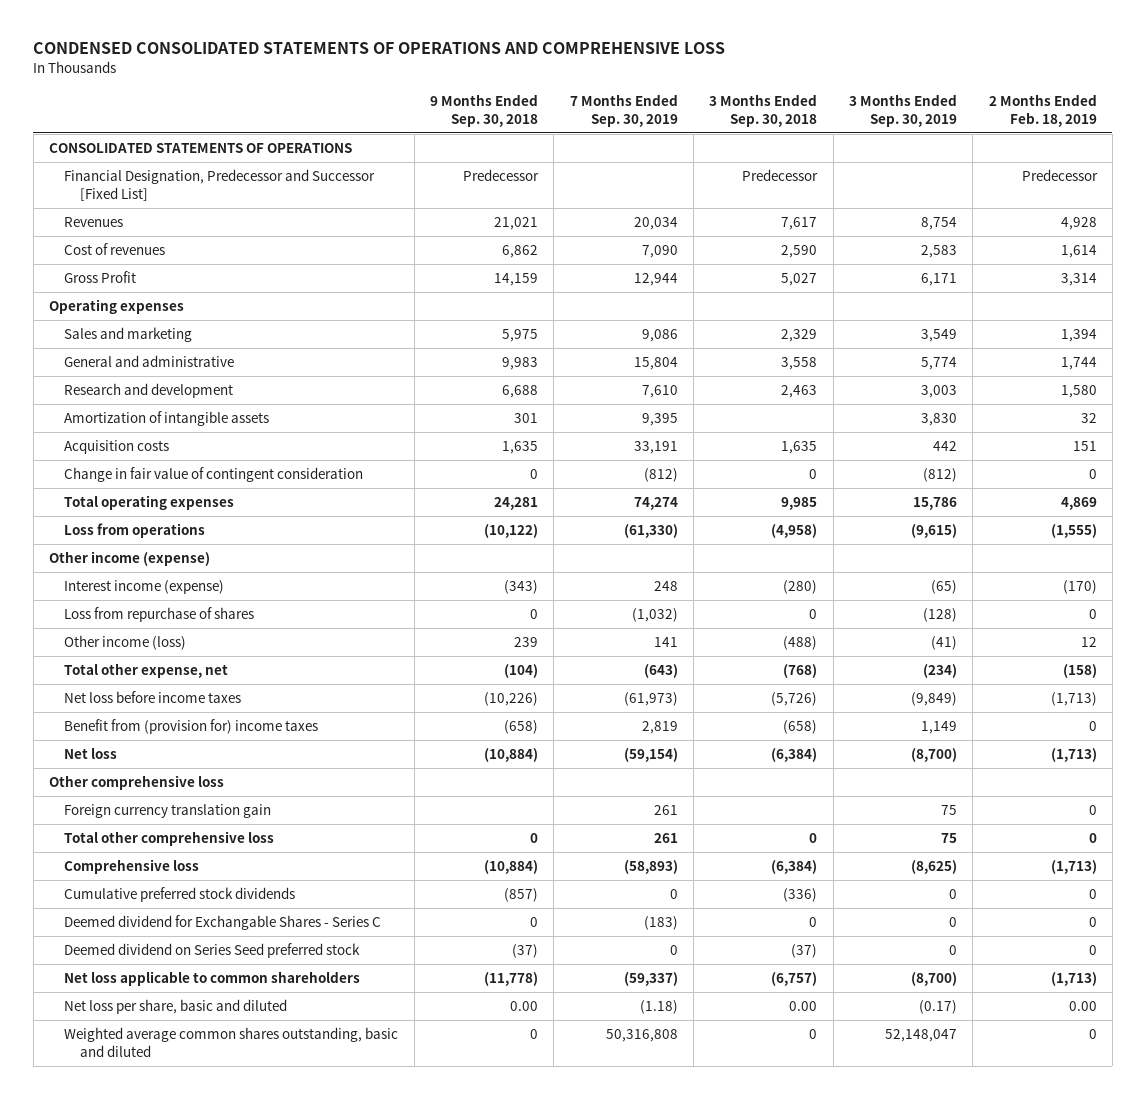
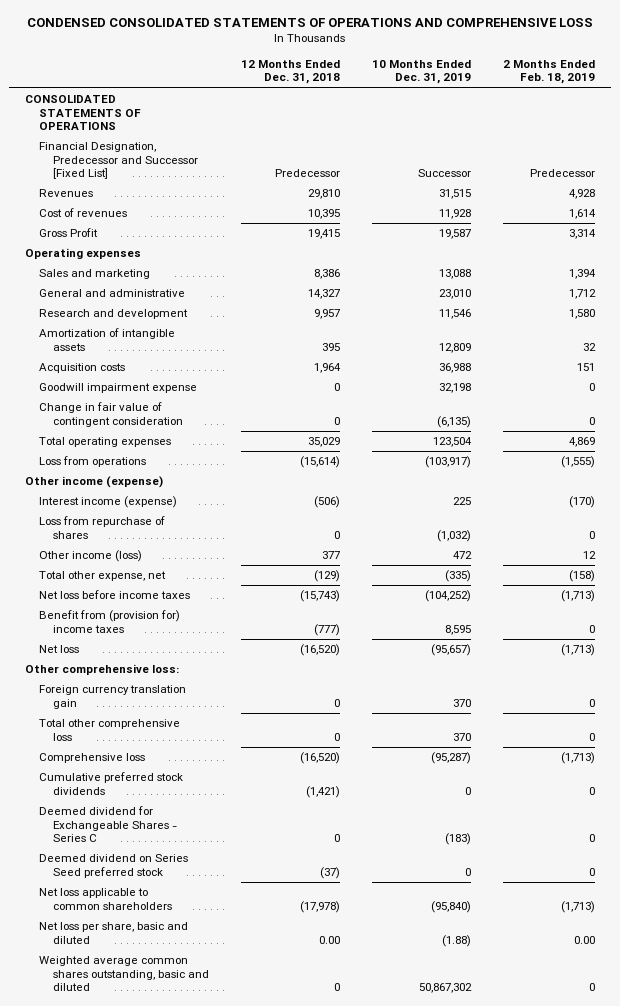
[429,93,538,127] 9 Months Ended Sep. 30, 2018 -> none
[569,93,678,127] 7 Months Ended Sep. 30, 2019 -> none
[709,93,818,127] 3 Months Ended Sep. 30, 2018 -> none
[848,93,957,127] 3 Months Ended Sep. 30, 2019 -> none
none -> [240,59,340,85] 12 Months Ended Dec. 31, 2018
none -> [371,59,471,85] 10 Months Ended Dec. 31, 2019
[1060,357,1097,371] 1,744 -> [568,289,596,300] 1,712
none -> [39,383,198,394] Goodwill impairment expense
[48,775,224,791] Other comprehensive loss -> [25,664,180,676] Other comprehensive loss:
[64,915,382,931] Deemed dividend for Exchangable Shares - Series C -> [39,806,178,843] Deemed dividend for Exchangeable Shares - Series C

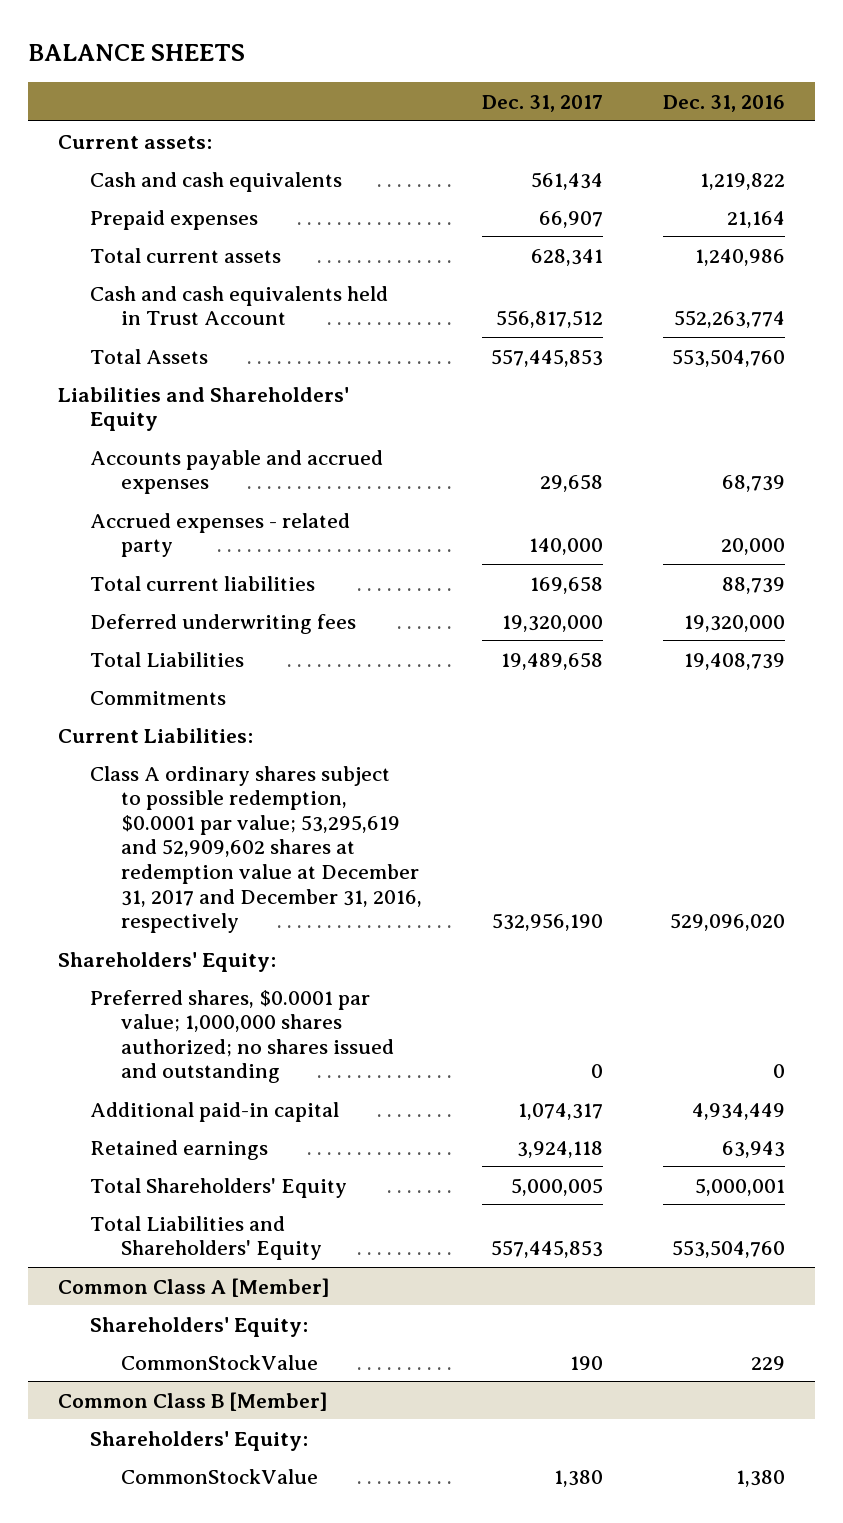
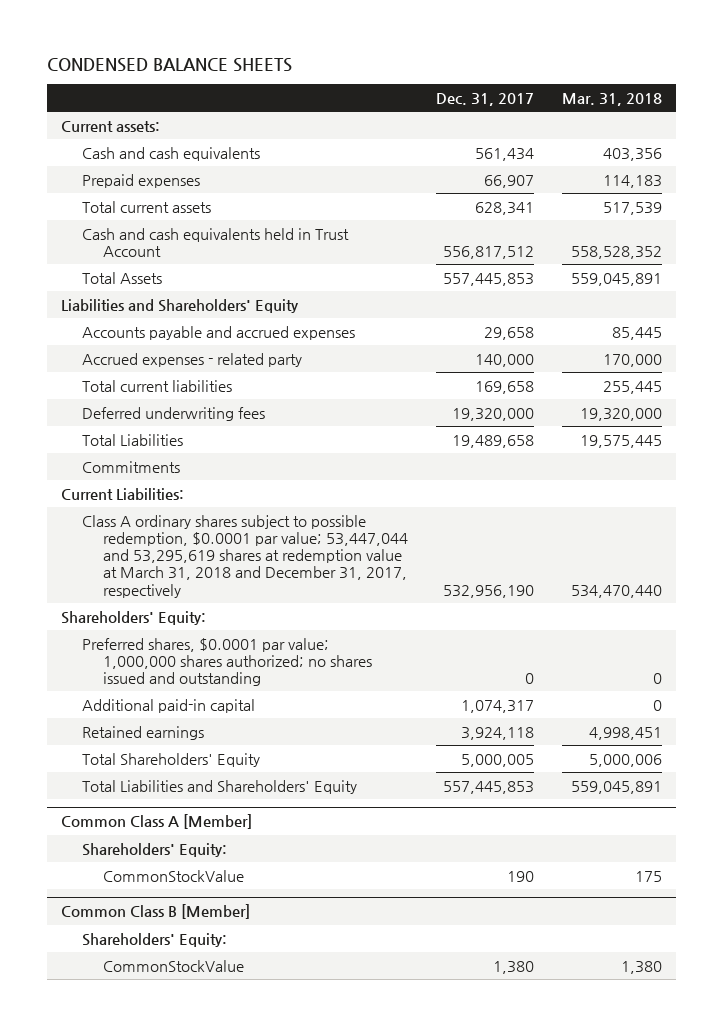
[28,44,246,62] BALANCE SHEETS -> [46,57,292,72] CONDENSED BALANCE SHEETS
[663,94,786,112] Dec. 31, 2016 -> none
none -> [561,93,662,107] Mar. 31, 2018
[89,765,422,934] Class A ordinary shares subject to possible redemption, $0.0001 par value; 53,295,619 and 52,909,602 shares at redemption value at December 31, 2017 and December 31, 2016, respectively -> [81,514,408,598] Class A ordinary shares subject to possible redemption, $0.0001 par value; 53,447,044 and 53,295,619 shares at redemption value at March 31, 2018 and December 31, 2017, respectively

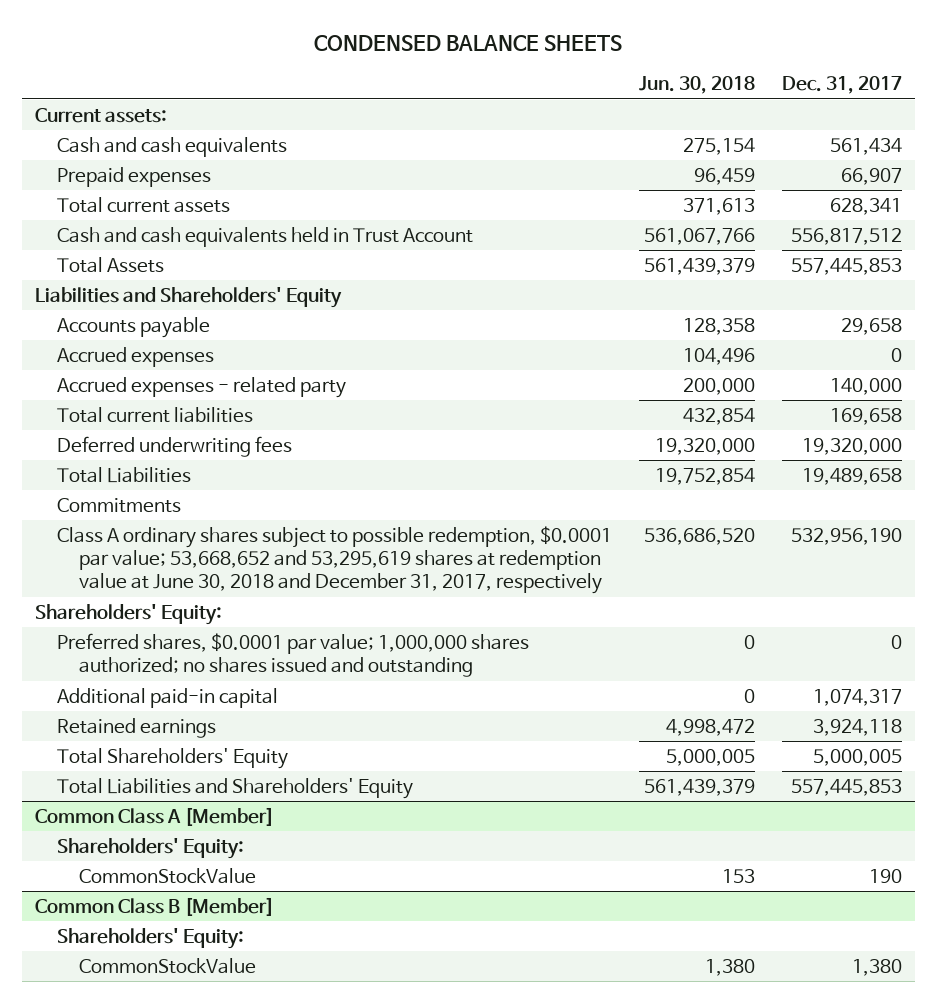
[561,93,662,107] Mar. 31, 2018 -> none
none -> [638,76,755,95] Jun. 30, 2018
none -> [57,316,211,338] Accounts payable
[81,325,355,340] Accounts payable and accrued expenses -> [57,346,215,367] Accrued expenses
[483,326,534,340] 29,658 -> [890,347,902,362] 0
[60,487,184,500] Current Liabilities: -> none
[81,514,408,598] Class A ordinary shares subject to possible redemption, $0.0001 par value; 53,447,044 and 53,295,619 shares at redemption value at March 31, 2018 and December 31, 2017, respectively -> [57,525,613,595] Class A ordinary shares subject to possible redemption, $0.0001 par value; 53,668,652 and 53,295,619 shares at redemption value at June 30, 2018 and December 31, 2017, respectively

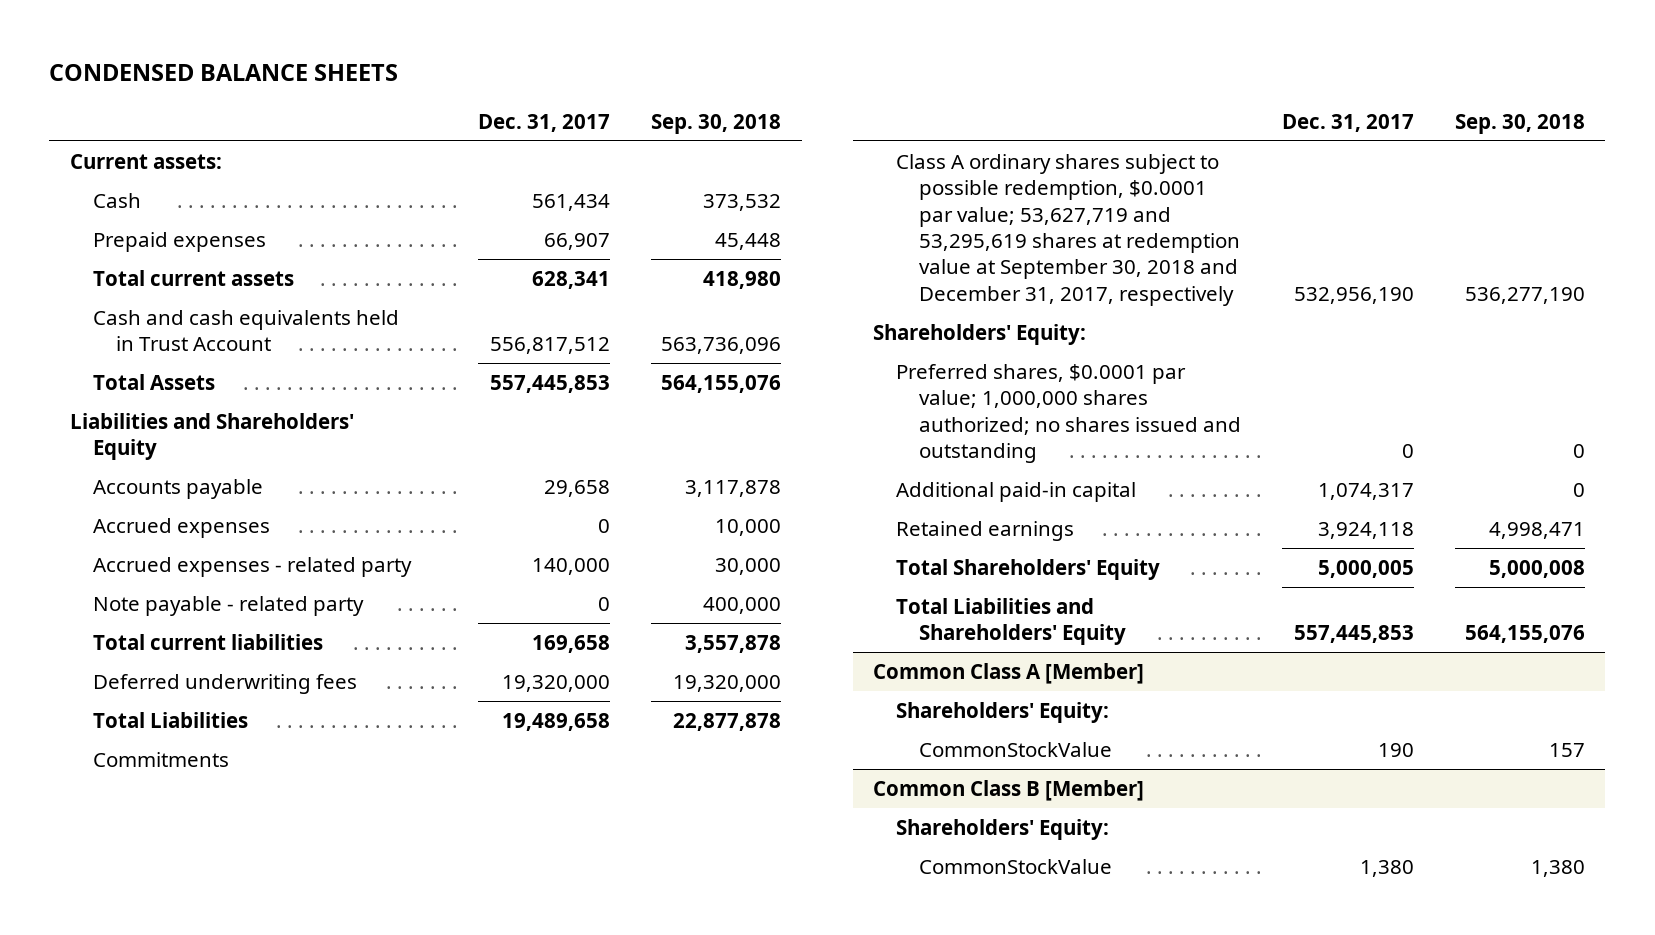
[638,76,755,95] Jun. 30, 2018 -> none
none -> [651,113,782,134] Sep. 30, 2018
[57,136,288,157] Cash and cash equivalents -> [92,192,141,208] Cash
none -> [92,595,364,616] Note payable - related party
[57,525,613,595] Class A ordinary shares subject to possible redemption, $0.0001 par value; 53,668,652 and 53,295,619 shares at redemption value at June 30, 2018 and December 31, 2017, respectively -> [896,153,1241,306] Class A ordinary shares subject to possible redemption, $0.0001 par value; 53,627,719 and 53,295,619 shares at redemption value at September 30, 2018 and December 31, 2017, respectively

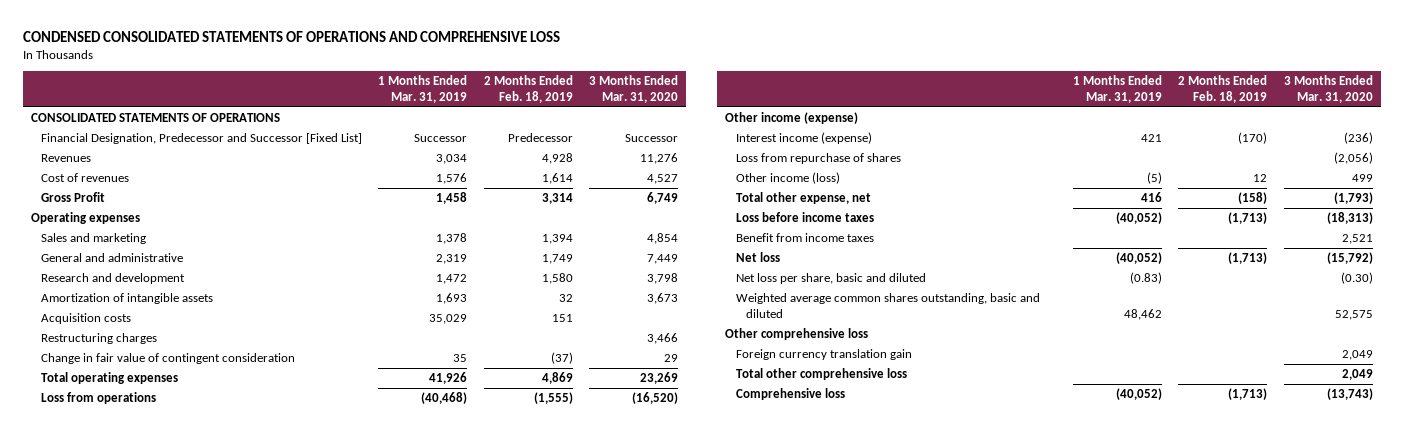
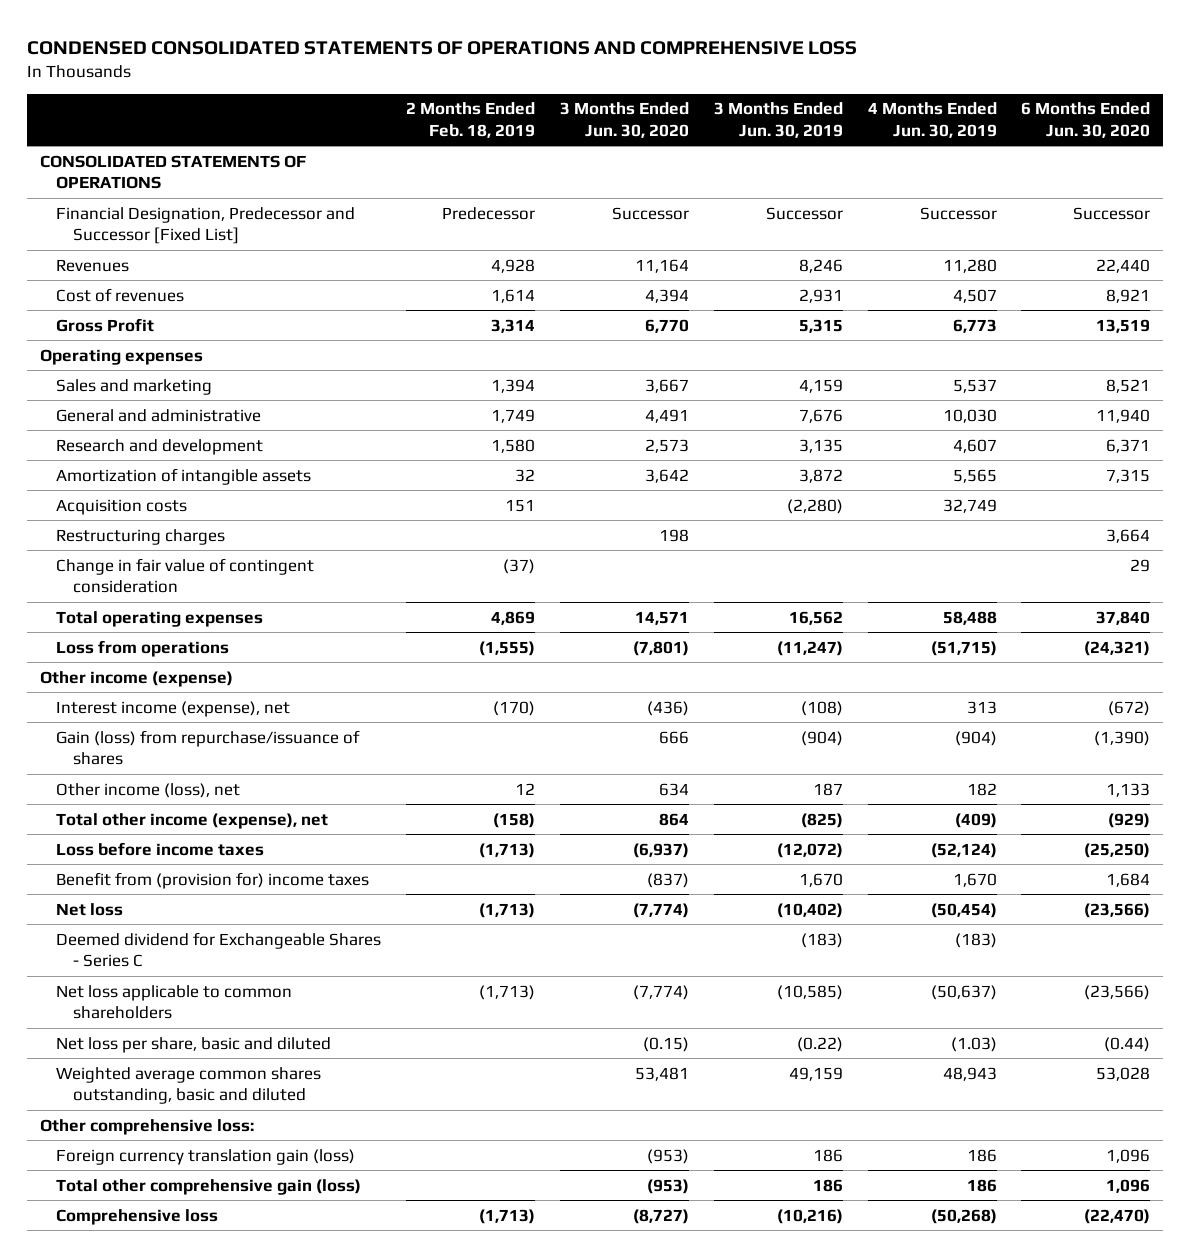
[378,75,468,103] 1 Months Ended Mar. 31, 2019 -> none
[588,75,678,103] 3 Months Ended Mar. 31, 2020 -> none
none -> [559,102,689,138] 3 Months Ended Jun. 30, 2020
none -> [713,102,843,138] 3 Months Ended Jun. 30, 2019
none -> [867,102,997,138] 4 Months Ended Jun. 30, 2019
none -> [1021,102,1151,138] 6 Months Ended Jun. 30, 2020
[735,132,872,145] Interest income (expense) -> [56,700,291,717] Interest income (expense), net
[735,153,901,165] Loss from repurchase of shares -> [56,729,361,765] Gain (loss) from repurchase/issuance of shares
[735,172,840,185] Other income (loss) -> [56,782,241,798] Other income (loss), net
[735,192,871,205] Total other expense, net -> [56,812,329,829] Total other income (expense), net
[735,233,874,243] Benefit from income taxes -> [56,871,370,889] Benefit from (provision for) income taxes
none -> [56,931,382,967] Deemed dividend for Exchangeable Shares - Series C
none -> [56,984,293,1019] Net loss applicable to common shareholders
[725,328,869,341] Other comprehensive loss -> [39,1118,254,1135] Other comprehensive loss:
[735,349,912,361] Foreign currency translation gain -> [56,1148,356,1165] Foreign currency translation gain (loss)
[735,368,907,381] Total other comprehensive loss -> [56,1178,362,1195] Total other comprehensive gain (loss)

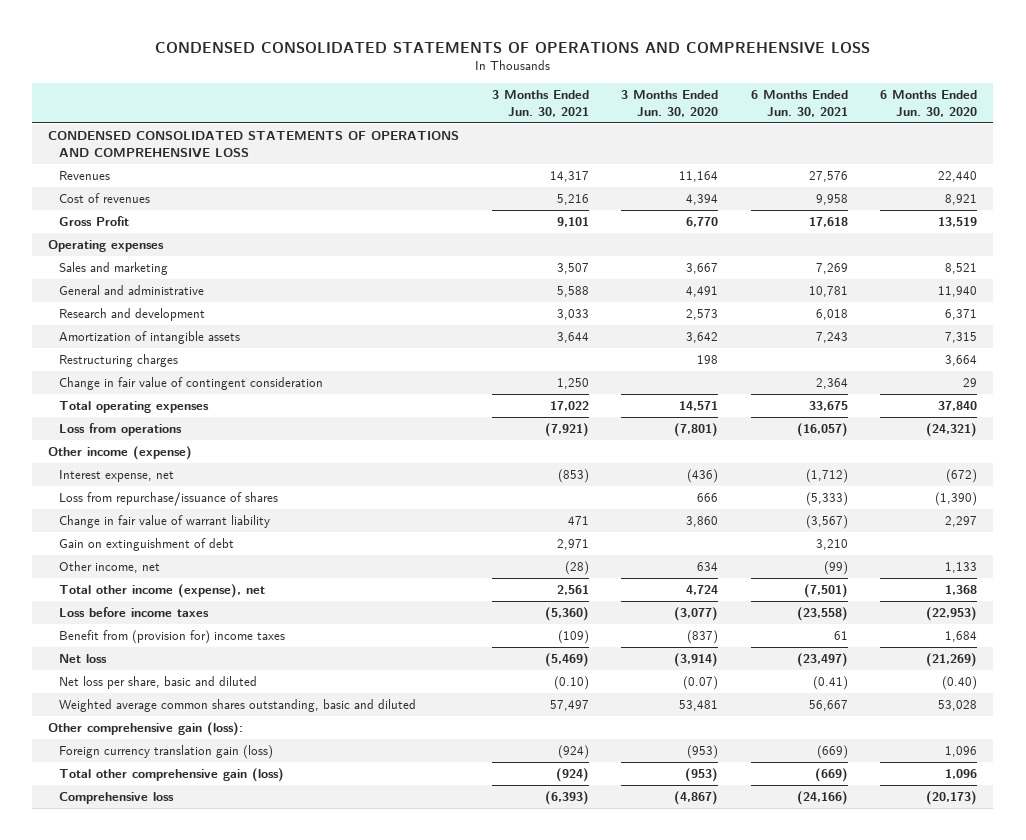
[406,102,536,138] 2 Months Ended Feb. 18, 2019 -> none
[713,102,843,138] 3 Months Ended Jun. 30, 2019 -> none
[867,102,997,138] 4 Months Ended Jun. 30, 2019 -> none
none -> [491,90,589,117] 3 Months Ended Jun. 30, 2021
none -> [750,90,848,117] 6 Months Ended Jun. 30, 2021
[56,206,356,244] Financial Designation, Predecessor and Successor [Fixed List] -> none
[39,154,306,189] CONSOLIDATED STATEMENTS OF OPERATIONS -> [48,131,460,158] CONDENSED CONSOLIDATED STATEMENTS OF OPERATIONS AND COMPREHENSIVE LOSS
[56,498,188,515] Acquisition costs -> none
[56,700,291,717] Interest income (expense), net -> [58,470,174,483] Interest expense, net
[56,729,361,765] Gain (loss) from repurchase/issuance of shares -> [58,492,278,507] Loss from repurchase/issuance of shares
none -> [58,515,270,529] Change in fair value of warrant liability
none -> [58,538,234,552] Gain on extinguishment of debt
[56,782,241,798] Other income (loss), net -> [58,561,160,574] Other income, net
[658,812,689,826] 864 -> [686,585,719,596] 4,724
[1108,812,1151,828] (929) -> [945,585,978,596] 1,368
[632,842,689,858] (6,937) -> [674,607,719,622] (3,077)
[1084,842,1151,858] (25,250) -> [926,607,978,622] (22,953)
[56,931,382,967] Deemed dividend for Exchangeable Shares - Series C -> none
[56,984,293,1019] Net loss applicable to common shareholders -> none
[632,902,689,918] (7,774) -> [674,653,719,668] (3,914)
[1084,902,1151,918] (23,566) -> [926,653,978,668] (21,269)
[642,1036,689,1052] (0.15) -> [683,676,719,691] (0.07)
[1104,1036,1151,1052] (0.44) -> [942,676,978,691] (0.40)
[39,1118,254,1135] Other comprehensive loss: -> [48,722,244,737] Other comprehensive gain (loss):
[632,1208,689,1224] (8,727) -> [674,791,719,806] (4,867)
[1084,1208,1151,1224] (22,470) -> [926,791,978,806] (20,173)

